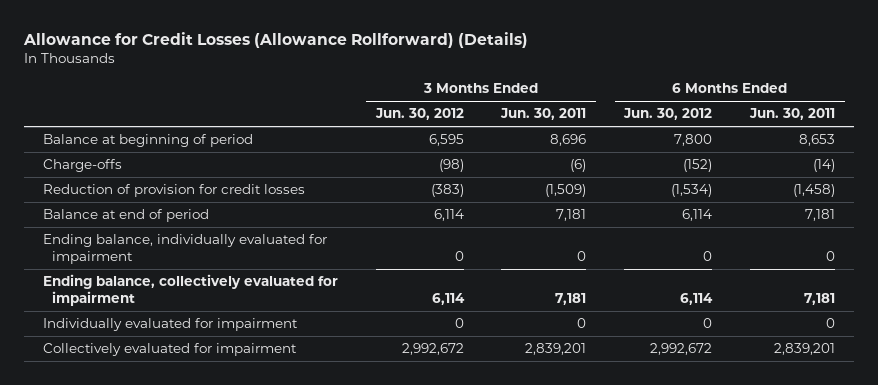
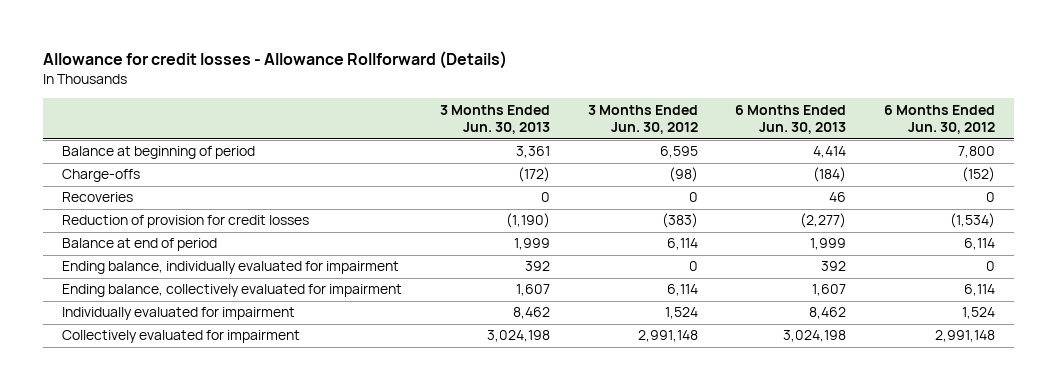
[22,31,528,48] Allowance for Credit Losses (Allowance Rollforward) (Details) -> [43,51,508,70] Allowance for credit losses - Allowance Rollforward (Details)
[500,108,587,121] Jun. 30, 2011 -> none
[749,108,836,121] Jun. 30, 2011 -> none
none -> [439,104,550,135] 3 Months Ended Jun. 30, 2013
none -> [735,104,847,135] 6 Months Ended Jun. 30, 2013
none -> [62,192,134,203] Recoveries
[454,318,464,329] 0 -> [664,307,698,320] 1,524
[703,318,713,329] 0 -> [962,307,996,320] 1,524
[401,343,464,356] 2,992,672 -> [637,330,698,343] 2,991,148
[650,343,713,356] 2,992,672 -> [935,330,996,343] 2,991,148

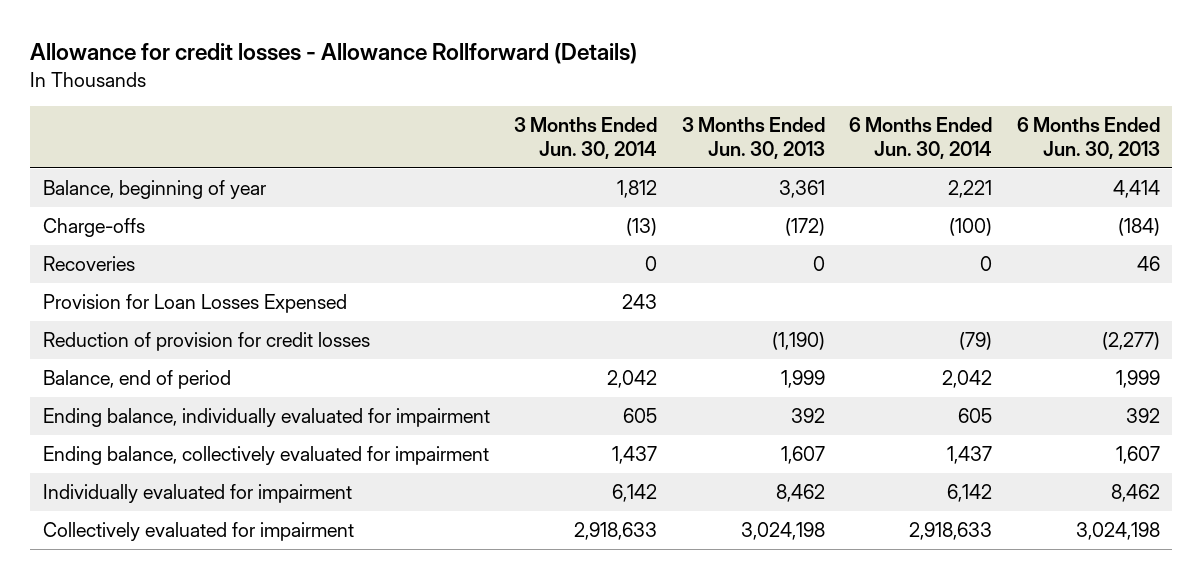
[587,104,698,135] 3 Months Ended Jun. 30, 2012 -> none
[884,104,996,135] 6 Months Ended Jun. 30, 2012 -> none
none -> [514,117,658,159] 3 Months Ended Jun. 30, 2014
none -> [849,117,993,159] 6 Months Ended Jun. 30, 2014
[62,146,256,160] Balance at beginning of period -> [42,180,266,200] Balance, beginning of year
none -> [42,294,347,314] Provision for Loan Losses Expensed
[62,238,218,252] Balance at end of period -> [42,370,231,390] Balance, end of period

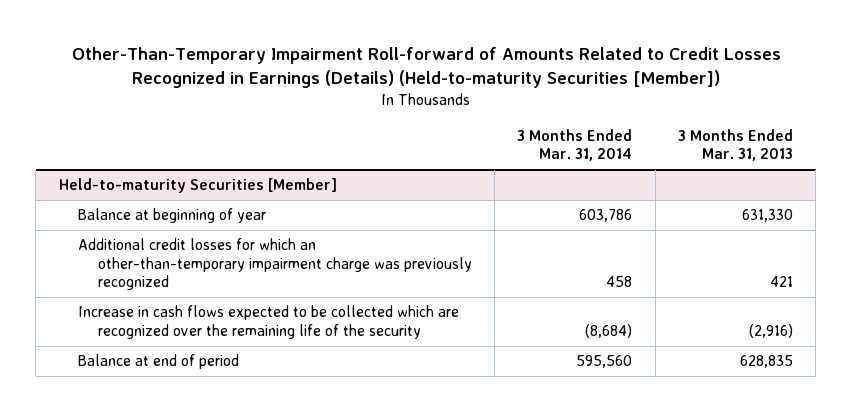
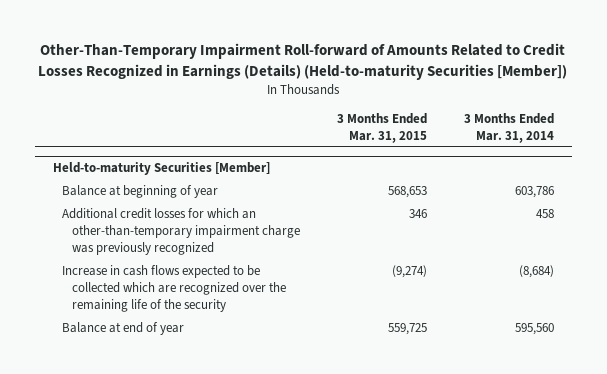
[677,128,793,162] 3 Months Ended Mar. 31, 2013 -> none
none -> [336,112,427,143] 3 Months Ended Mar. 31, 2015
[78,354,240,370] Balance at end of period -> [62,321,185,335] Balance at end of year

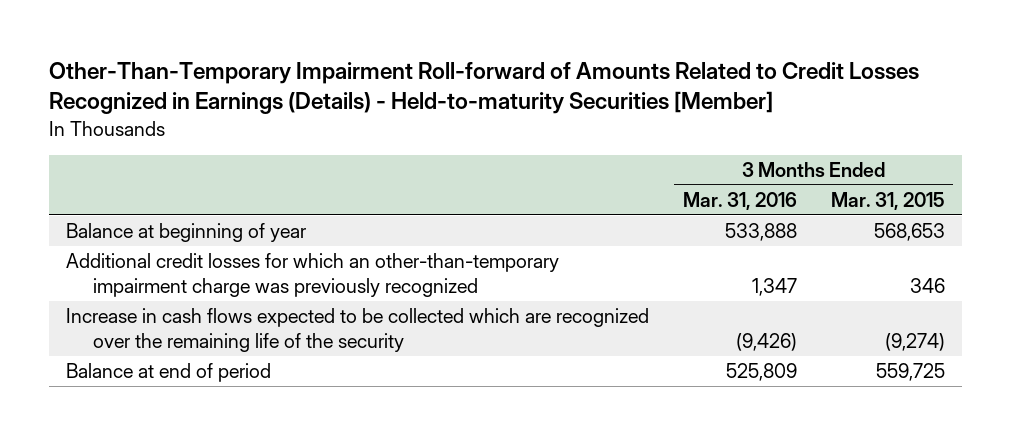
[38,43,568,80] Other-Than-Temporary Impairment Roll-forward of Amounts Related to Credit Losses Recognized in Earnings (Details) (Held-to-maturity Securities [Member]) -> [49,62,920,115] Other-Than-Temporary Impairment Roll-forward of Amounts Related to Credit Losses Recognized in Earnings (Details) - Held-to-maturity Securities [Member]
[463,112,554,143] 3 Months Ended Mar. 31, 2014 -> none
none -> [682,192,797,211] Mar. 31, 2016
[53,162,271,176] Held-to-maturity Securities [Member] -> none
[62,321,185,335] Balance at end of year -> [66,363,272,383] Balance at end of period

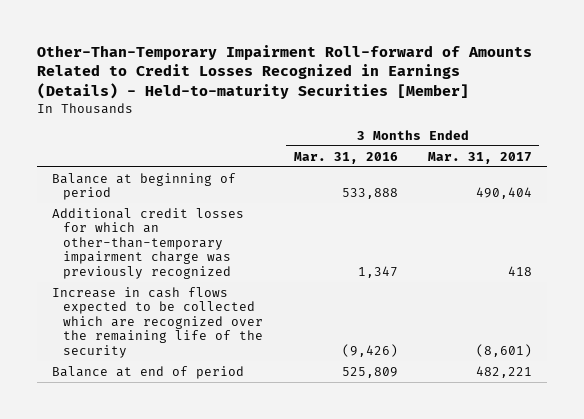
[830,192,945,211] Mar. 31, 2015 -> none
none -> [427,151,532,164] Mar. 31, 2017
[66,223,307,243] Balance at beginning of year -> [51,172,236,201] Balance at beginning of period

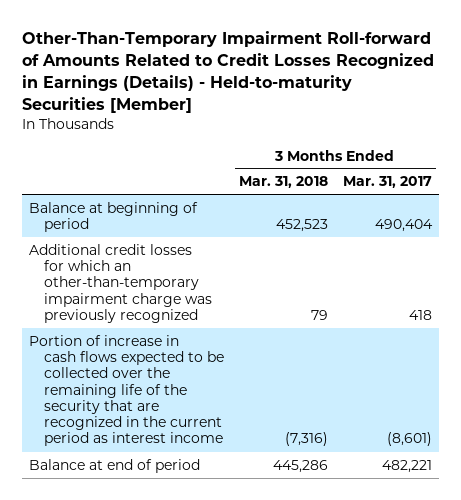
[293,151,398,164] Mar. 31, 2016 -> none
none -> [239,176,329,189] Mar. 31, 2018
[51,286,264,358] Increase in cash flows expected to be collected which are recognized over the remaining life of the security -> [29,334,225,447] Portion of increase in cash flows expected to be collected over the remaining life of the security that are recognized in the current period as interest income

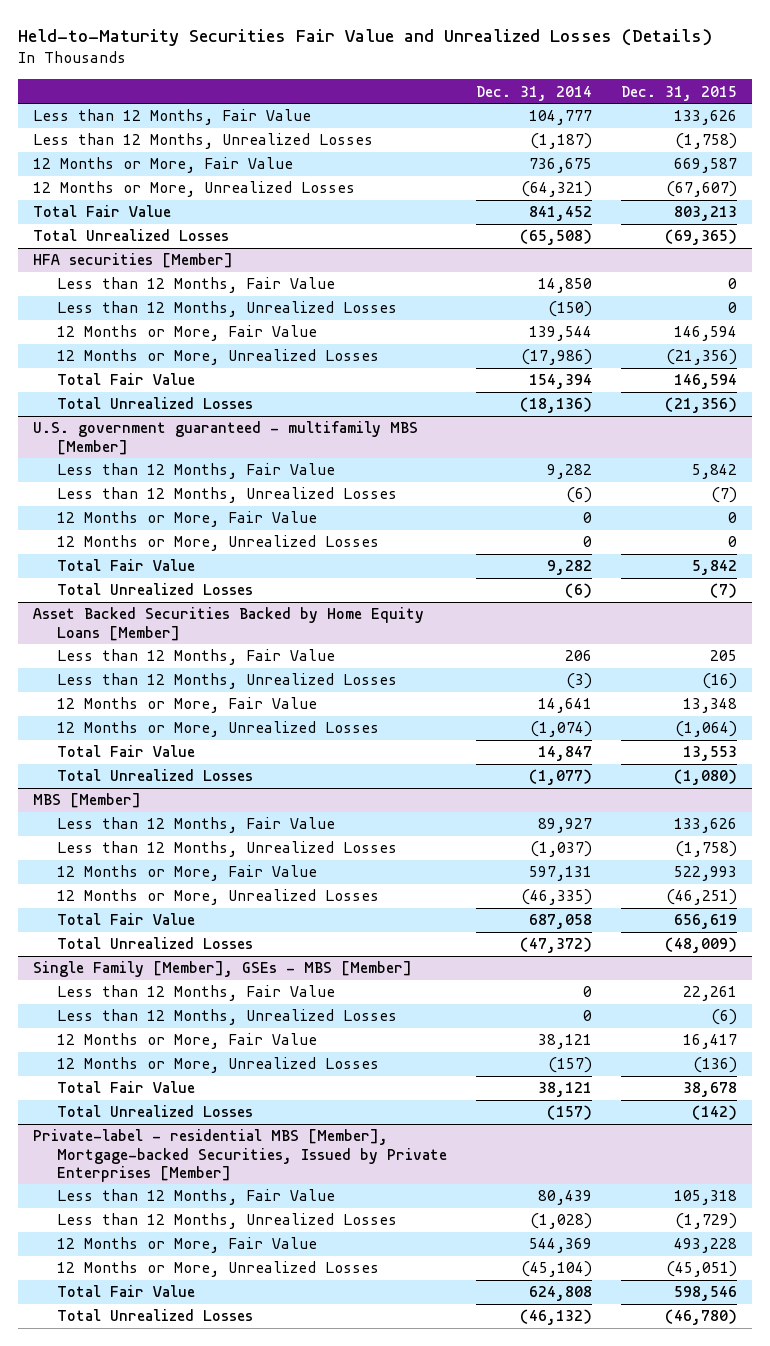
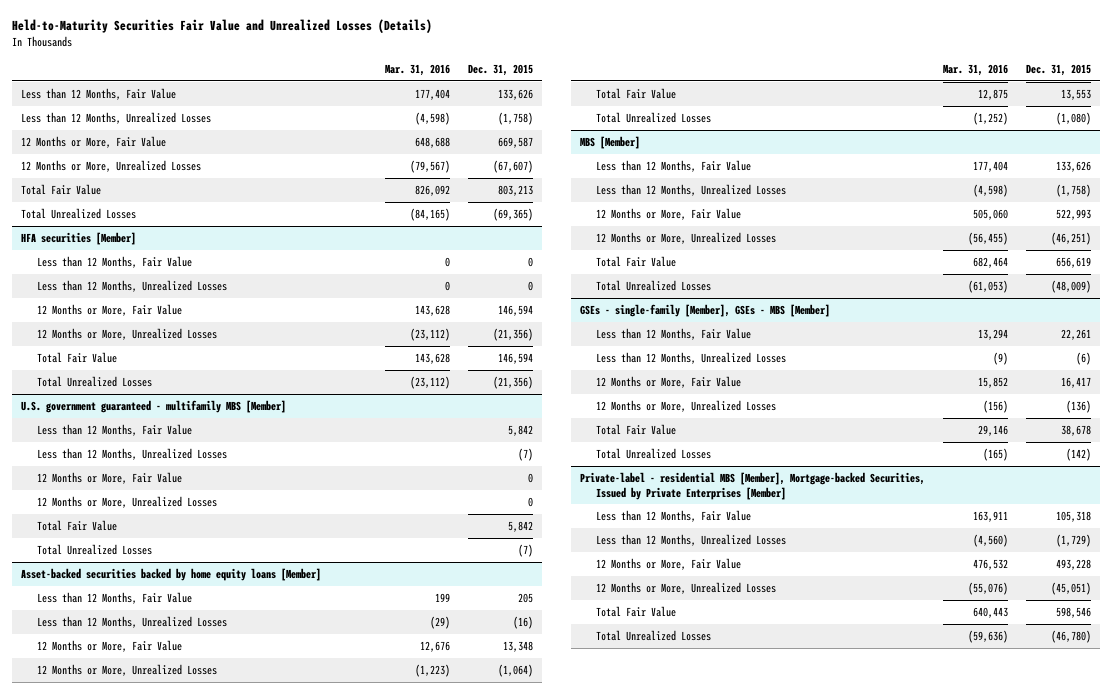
[476,85,593,101] Dec. 31, 2014 -> none
none -> [384,63,450,76] Mar. 31, 2016
[32,607,424,641] Asset Backed Securities Backed by Home Equity Loans [Member] -> [21,567,322,581] Asset-backed securities backed by home equity loans [Member]
[32,961,412,978] Single Family [Member], GSEs - MBS [Member] -> [579,303,830,317] GSEs - single-family [Member], GSEs - MBS [Member]

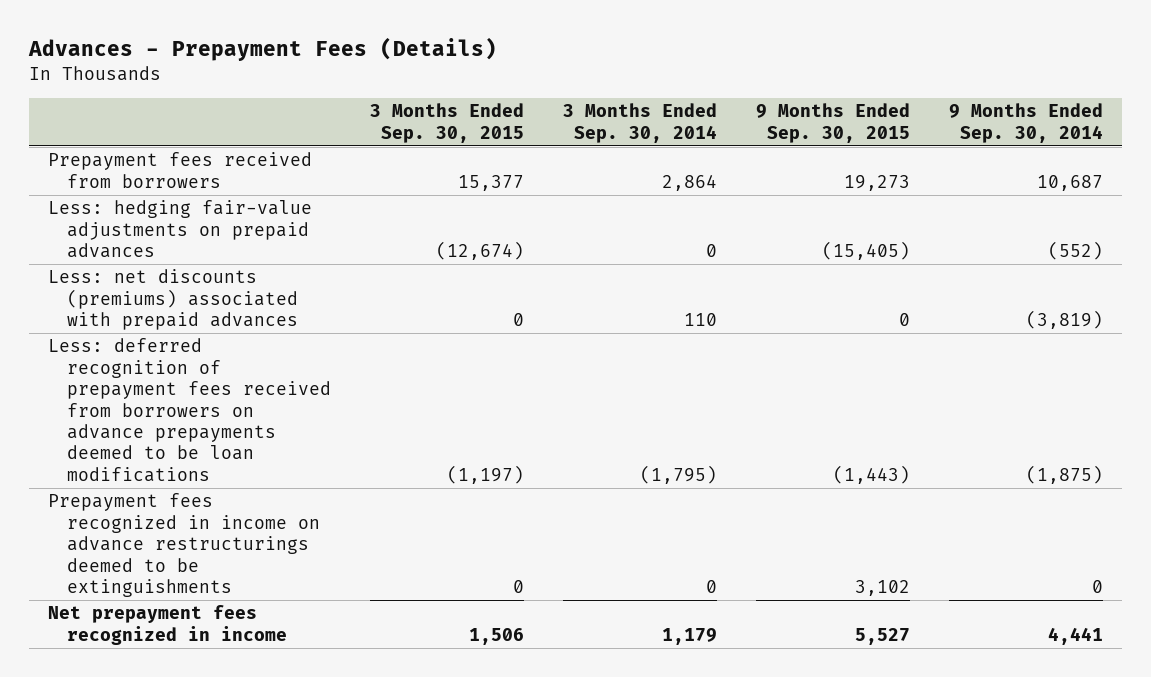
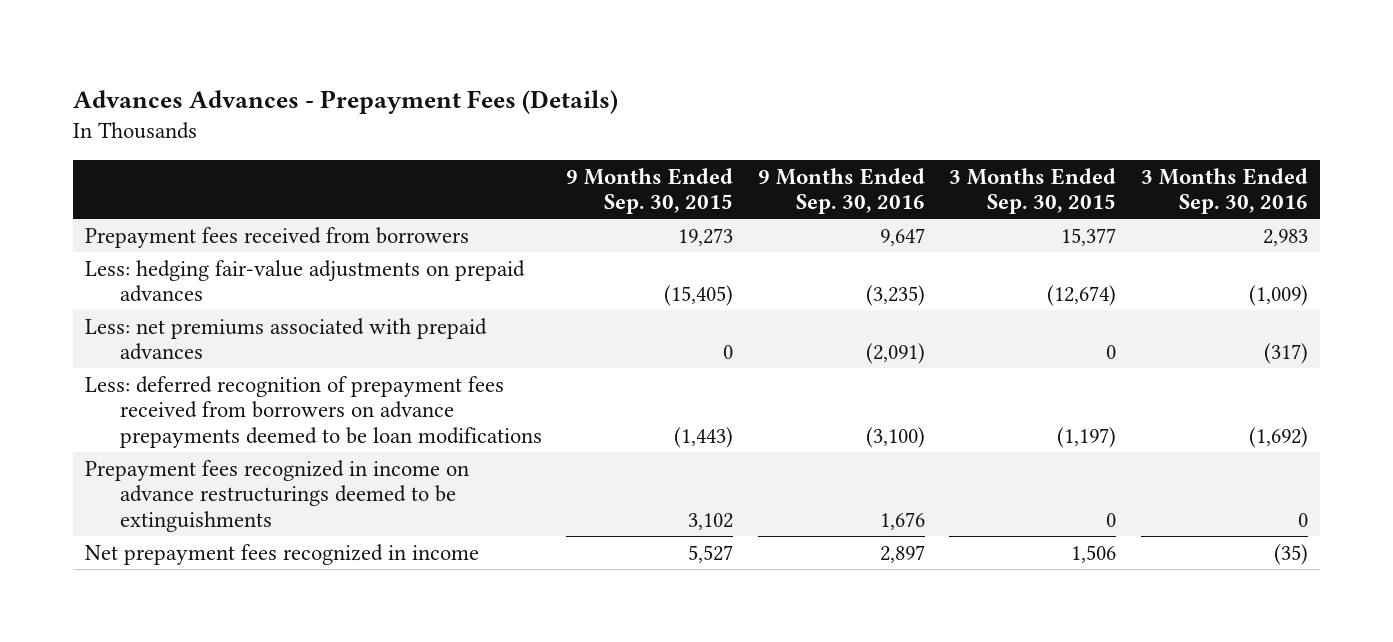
[27,37,497,62] Advances - Prepayment Fees (Details) -> [73,89,619,114] Advances Advances - Prepayment Fees (Details)
[562,103,717,143] 3 Months Ended Sep. 30, 2014 -> none
[948,103,1103,143] 9 Months Ended Sep. 30, 2014 -> none
none -> [757,167,925,215] 9 Months Ended Sep. 30, 2016
none -> [1140,167,1308,215] 3 Months Ended Sep. 30, 2016
[48,269,298,331] Less: net discounts (premiums) associated with prepaid advances -> [85,317,488,361] Less: net premiums associated with prepaid advances

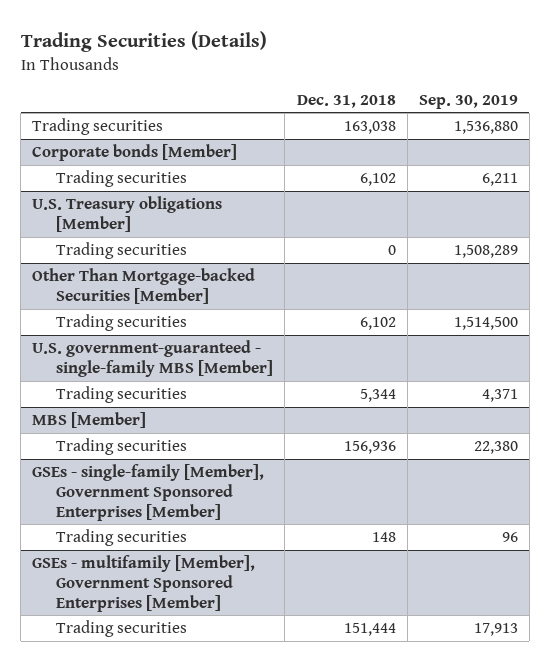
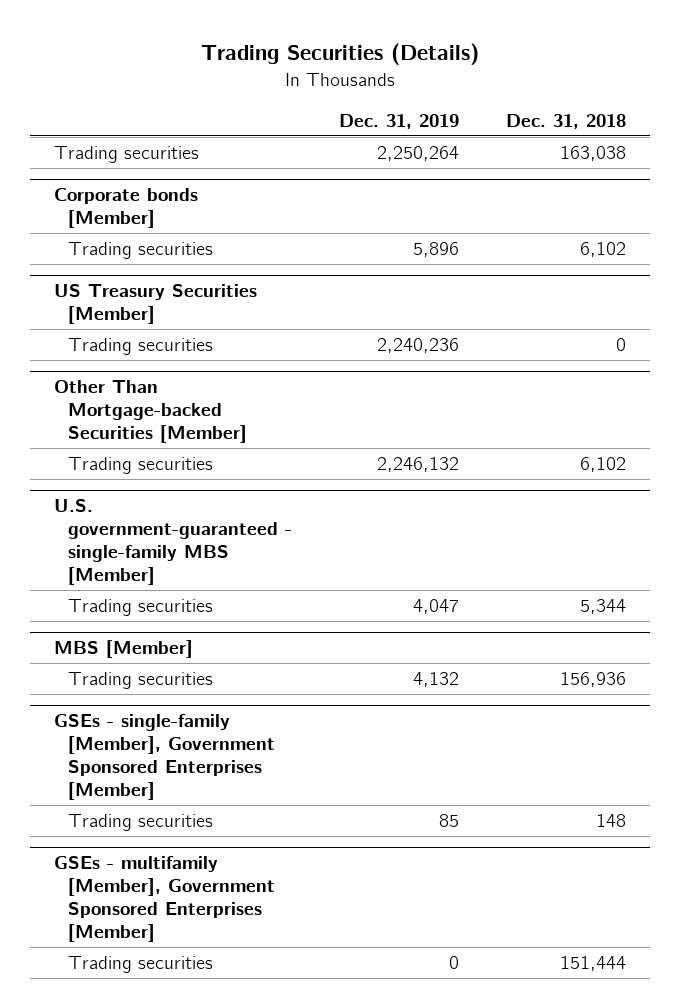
[418,94,518,109] Sep. 30, 2019 -> none
none -> [339,114,460,130] Dec. 31, 2019
[32,196,223,232] U.S. Treasury obligations [Member] -> [53,284,257,325] US Treasury Securities [Member]

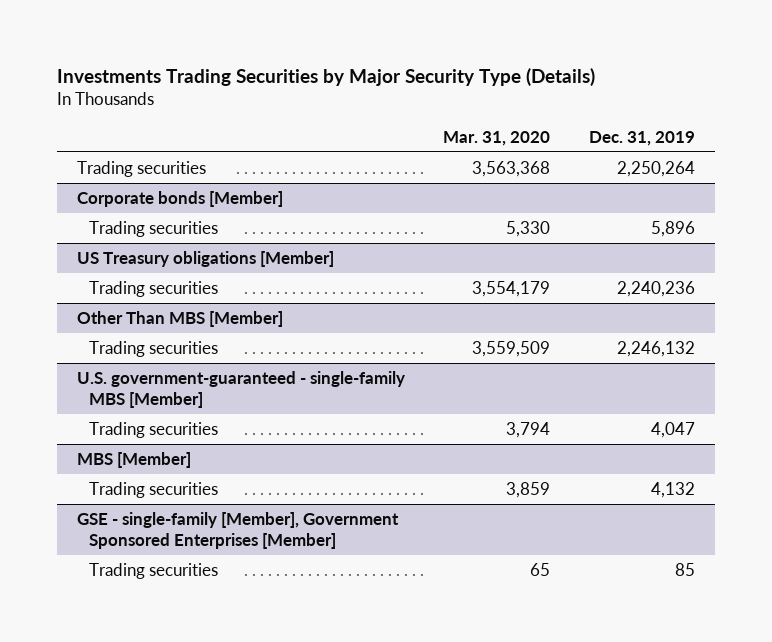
[201,43,480,66] Trading Securities (Details) -> [57,67,596,86] Investments Trading Securities by Major Security Type (Details)
[506,114,627,130] Dec. 31, 2018 -> none
none -> [443,130,551,146] Mar. 31, 2020
[53,284,257,325] US Treasury Securities [Member] -> [76,251,334,268] US Treasury obligations [Member]
[53,380,248,444] Other Than Mortgage-backed Securities [Member] -> [76,311,283,328] Other Than MBS [Member]
[53,714,276,800] GSEs - single-family [Member], Government Sponsored Enterprises [Member] -> [76,512,399,550] GSE - single-family [Member], Government Sponsored Enterprises [Member]
[53,856,276,942] GSEs - multifamily [Member], Government Sponsored Enterprises [Member] -> none
[68,955,214,973] Trading securities -> none

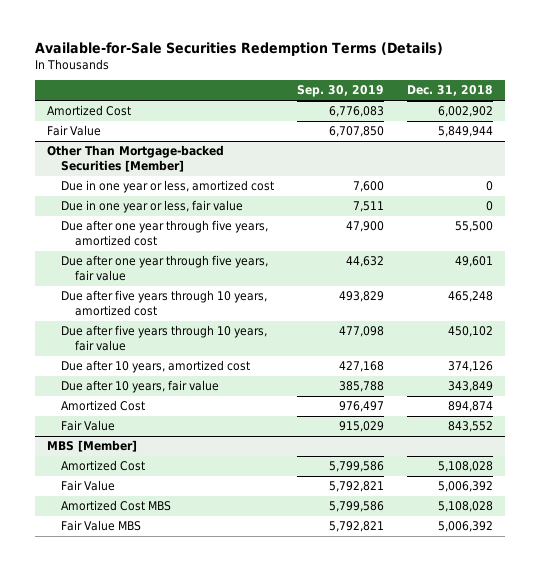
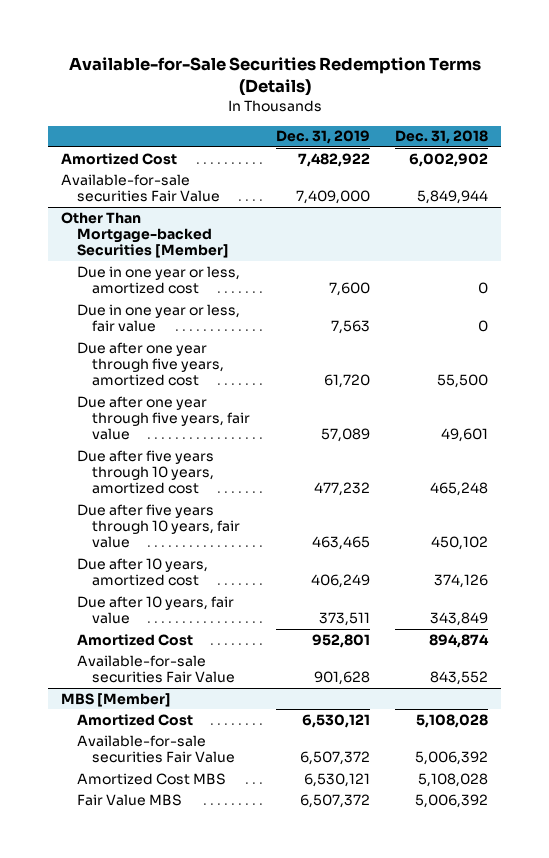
[297,85,385,98] Sep. 30, 2019 -> none
none -> [275,130,370,145] Dec. 31, 2019
[46,125,101,137] Fair Value -> [61,173,220,203] Available-for-sale securities Fair Value
[61,420,116,432] Fair Value -> [76,654,236,684] Available-for-sale securities Fair Value
[61,480,116,492] Fair Value -> [76,734,236,764] Available-for-sale securities Fair Value

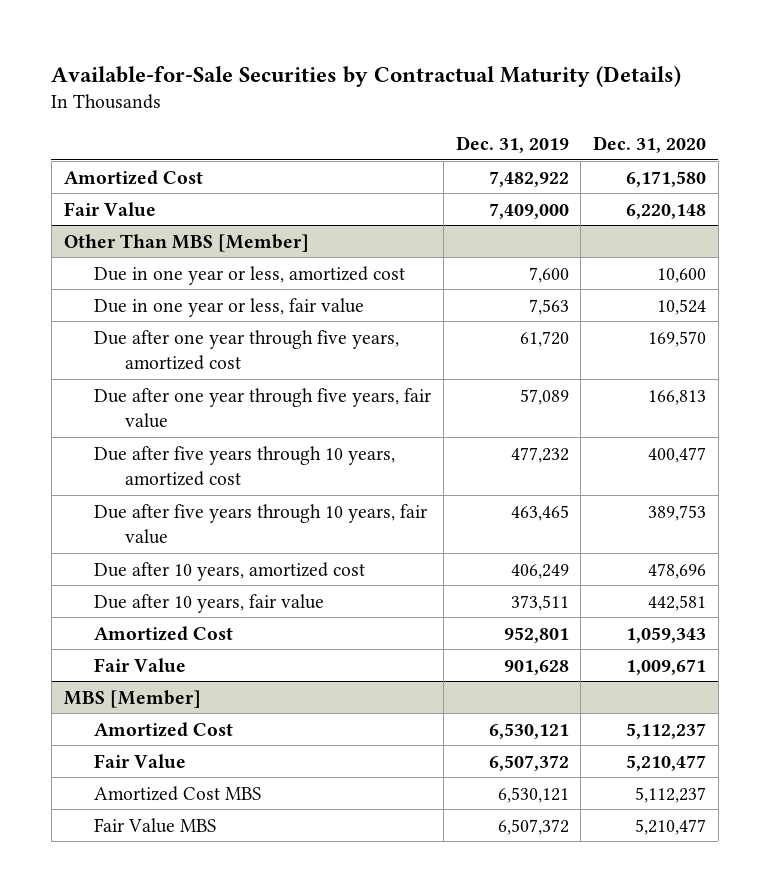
[68,57,481,97] Available-for-Sale Securities Redemption Terms (Details) -> [51,65,682,87] Available-for-Sale Securities by Contractual Maturity (Details)
[395,130,489,145] Dec. 31, 2018 -> none
none -> [592,136,706,154] Dec. 31, 2020
[61,173,220,203] Available-for-sale securities Fair Value -> [63,201,156,217] Fair Value
[61,211,229,259] Other Than Mortgage-backed Securities [Member] -> [63,233,309,252] Other Than MBS [Member]
[76,654,236,684] Available-for-sale securities Fair Value -> [94,657,187,673] Fair Value
[76,734,236,764] Available-for-sale securities Fair Value -> [94,753,187,769] Fair Value

